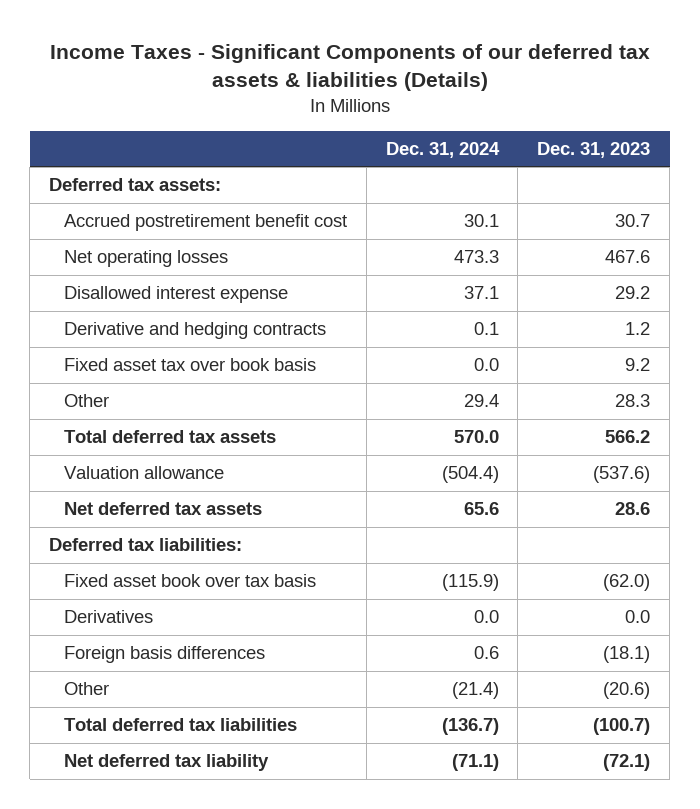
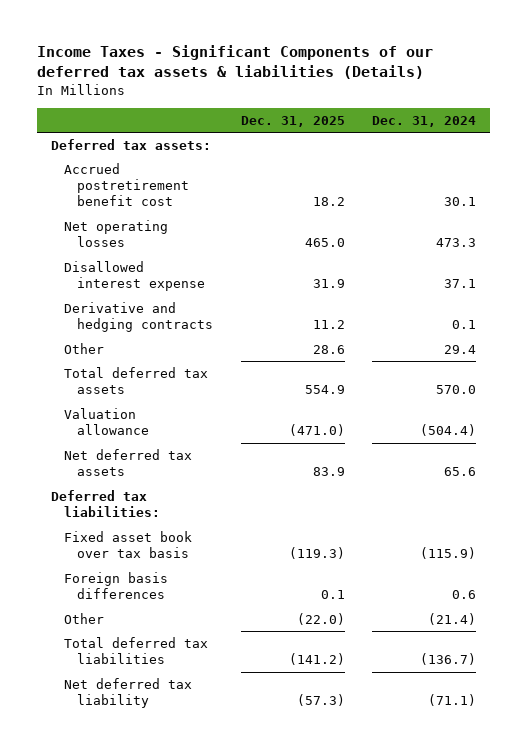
[537,141,651,158] Dec. 31, 2023 -> none
none -> [240,115,345,127] Dec. 31, 2025
[63,358,316,372] Fixed asset tax over book basis -> none
[63,610,153,624] Derivatives -> none

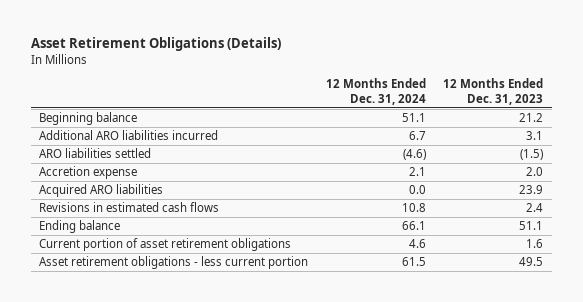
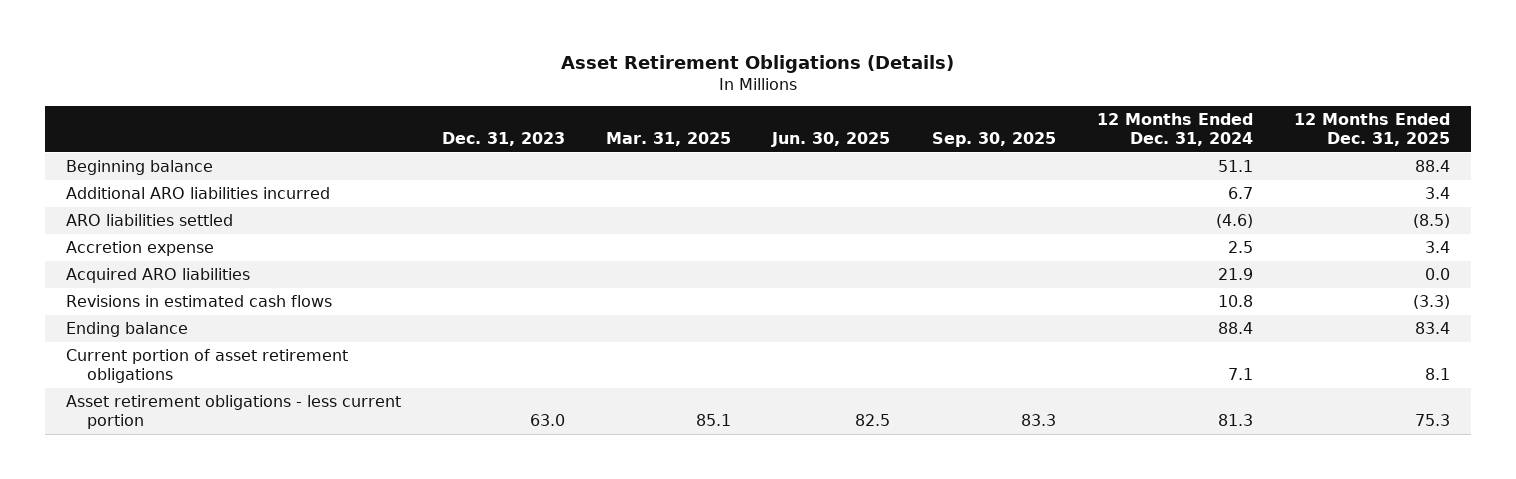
[443,78,544,105] 12 Months Ended Dec. 31, 2023 -> none
none -> [442,131,566,146] Dec. 31, 2023
none -> [606,131,732,146] Mar. 31, 2025
none -> [771,131,891,147] Jun. 30, 2025
none -> [931,131,1056,147] Sep. 30, 2025
none -> [1294,113,1451,146] 12 Months Ended Dec. 31, 2025
[408,167,426,177] 2.1 -> [1227,241,1253,254] 2.5
[408,185,426,195] 0.0 -> [1217,268,1253,281] 21.9
[401,221,426,231] 66.1 -> [1217,322,1253,335] 88.4
[408,239,426,249] 4.6 -> [1227,367,1253,380] 7.1
[401,257,426,267] 61.5 -> [1217,413,1253,426] 81.3

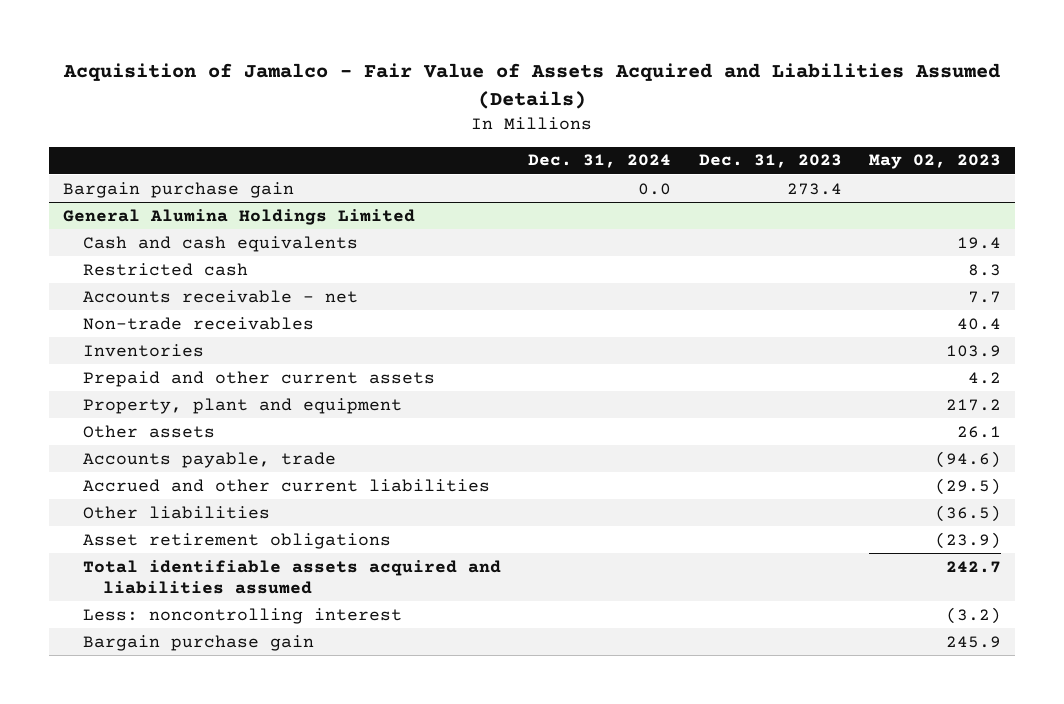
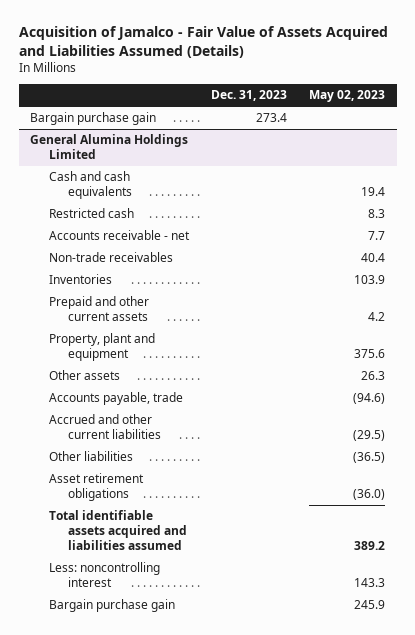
[528,154,672,169] Dec. 31, 2024 -> none
[946,398,1002,411] 217.2 -> [354,349,386,359] 375.6
[957,425,1002,438] 26.1 -> [361,371,386,381] 26.3
[935,531,1002,549] (23.9) -> [353,489,386,501] (36.0)
[946,560,1002,573] 242.7 -> [354,541,386,551] 389.2
[946,606,1002,624] (3.2) -> [354,578,386,588] 143.3

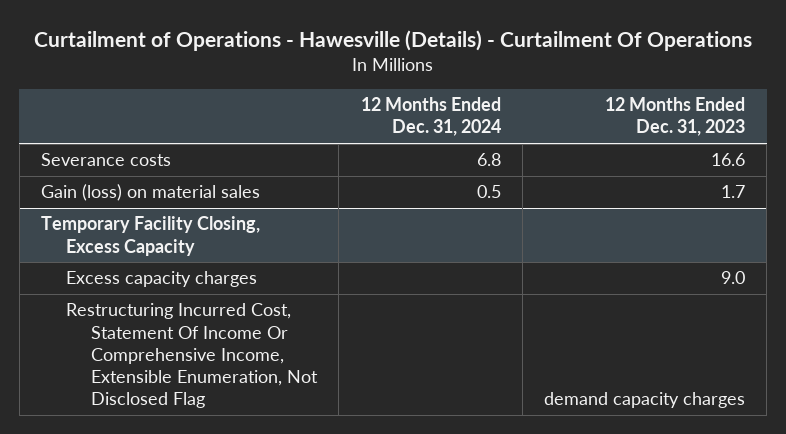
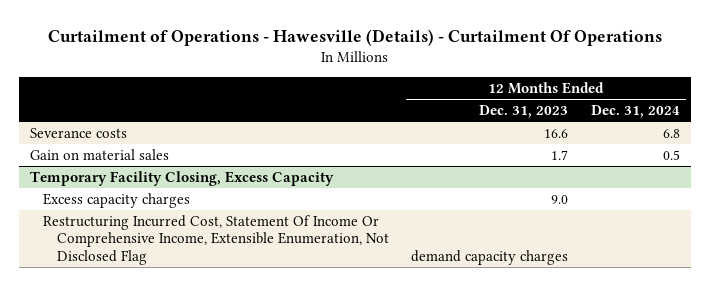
[41,184,261,202] Gain (loss) on material sales -> [30,148,170,160] Gain on material sales

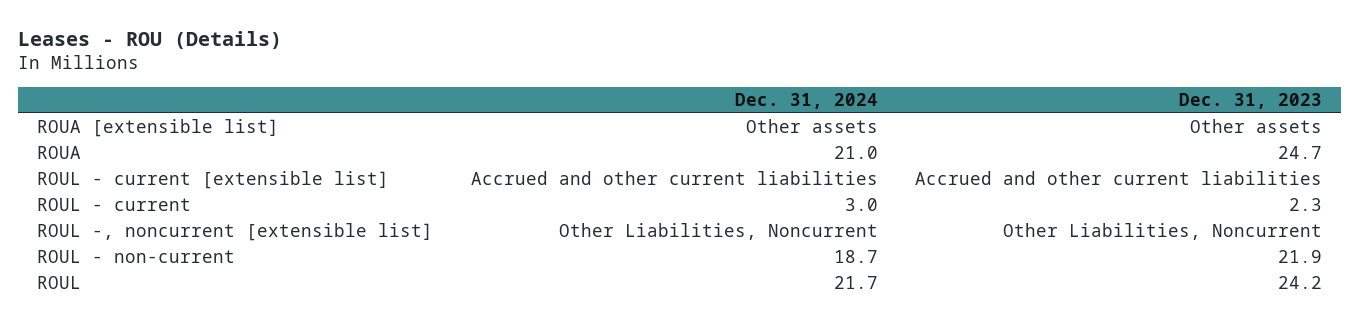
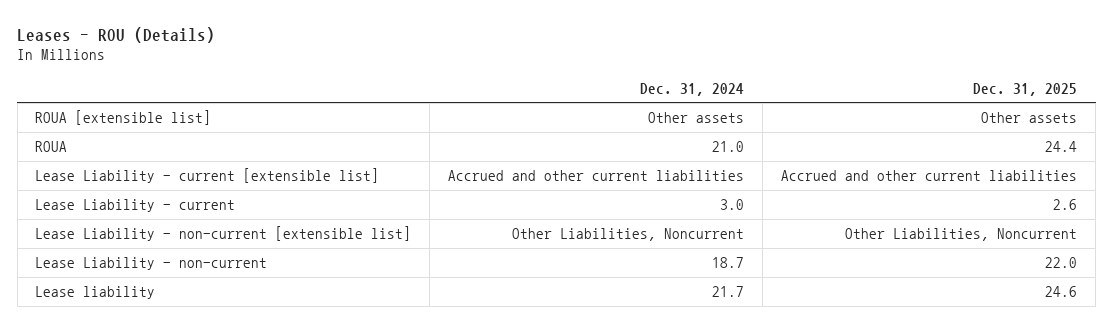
[1179,93,1323,110] Dec. 31, 2023 -> none
none -> [973,82,1078,96] Dec. 31, 2025
[37,171,390,190] ROUL - current [extensible list] -> [35,167,380,183] Lease Liability - current [extensible list]
[37,198,192,212] ROUL - current -> [35,198,236,212] Lease Liability - current
[37,223,434,242] ROUL -, noncurrent [extensible list] -> [35,225,412,241] Lease Liability - non-current [extensible list]
[37,250,236,264] ROUL - non-current -> [35,256,268,270] Lease Liability - non-current
[37,276,82,290] ROUL -> [35,285,156,299] Lease liability

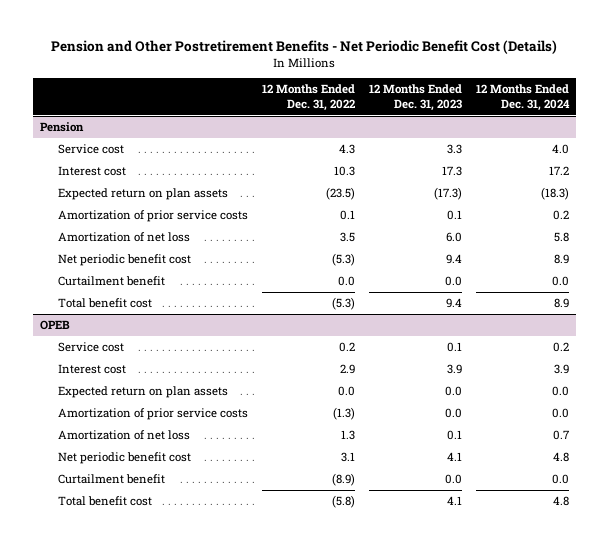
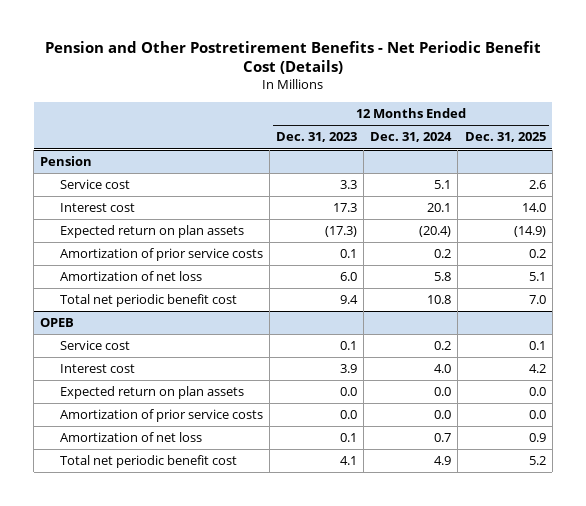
[261,84,355,111] 12 Months Ended Dec. 31, 2022 -> none
none -> [464,132,546,143] Dec. 31, 2025
[551,144,569,155] 4.0 -> [434,180,452,190] 5.1
[548,166,569,176] 17.2 -> [427,203,452,213] 20.1
[540,187,569,201] (18.3) -> [419,226,452,238] (20.4)
[57,276,165,287] Curtailment benefit -> none
[57,298,152,309] Total benefit cost -> none
[57,254,191,267] Net periodic benefit cost -> [59,294,237,308] Total net periodic benefit cost
[553,254,569,265] 8.9 -> [427,295,452,305] 10.8
[553,364,569,375] 3.9 -> [434,364,452,374] 4.0
[57,474,165,485] Curtailment benefit -> none
[57,496,152,507] Total benefit cost -> none
[57,452,191,465] Net periodic benefit cost -> [59,455,237,469] Total net periodic benefit cost
[552,452,569,463] 4.8 -> [434,456,452,466] 4.9

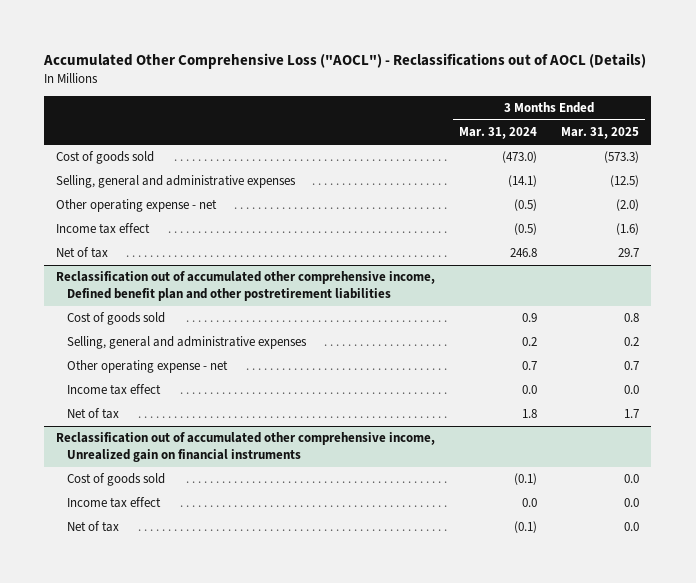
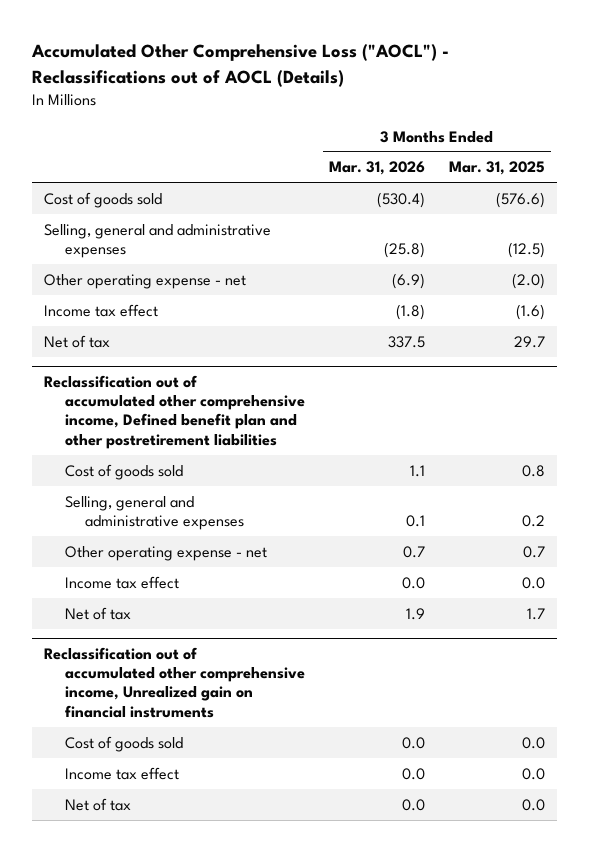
[459,127,538,140] Mar. 31, 2024 -> none
none -> [328,161,425,176] Mar. 31, 2026
[604,151,640,164] (573.3) -> [495,191,545,208] (576.6)

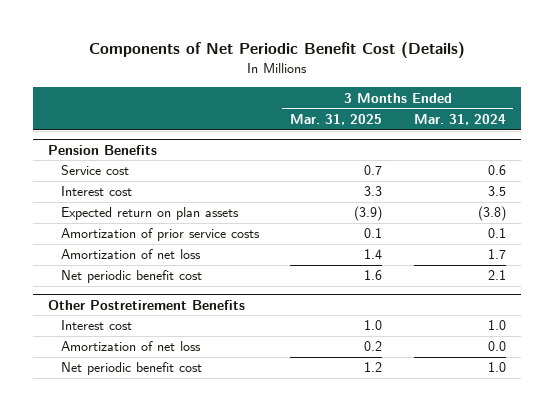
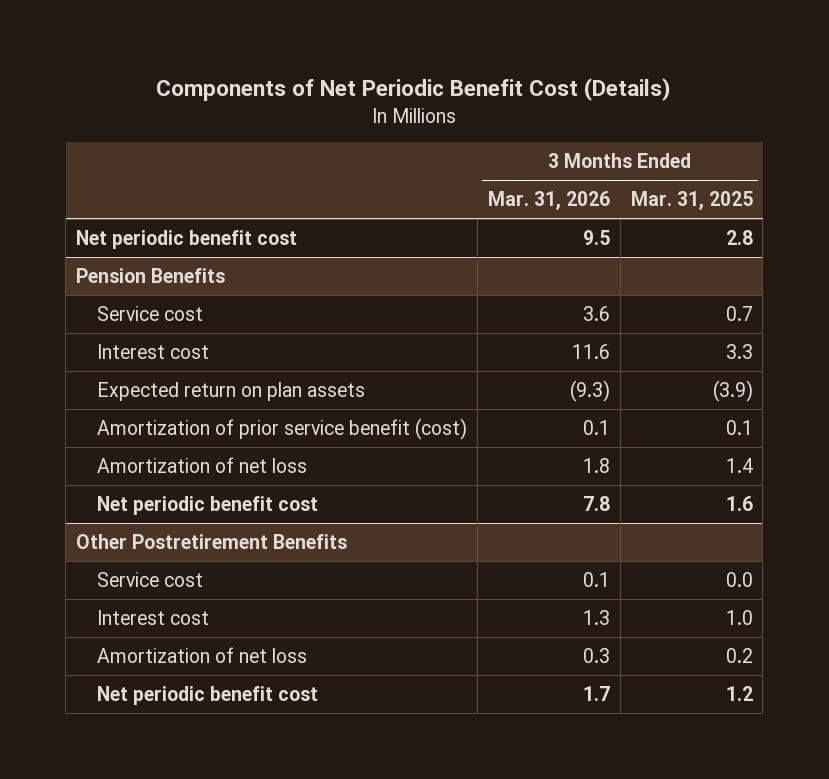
[413,114,506,126] Mar. 31, 2024 -> none
none -> [487,191,610,211] Mar. 31, 2026
none -> [76,229,298,249] Net periodic benefit cost
[60,228,260,242] Amortization of prior service costs -> [96,417,467,440] Amortization of prior service benefit (cost)
none -> [96,571,203,587] Service cost

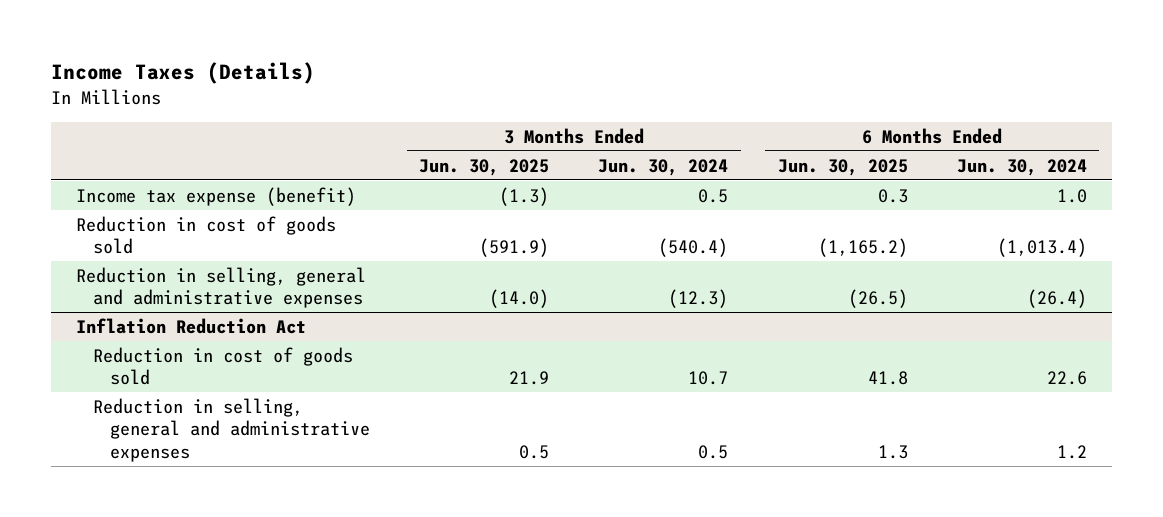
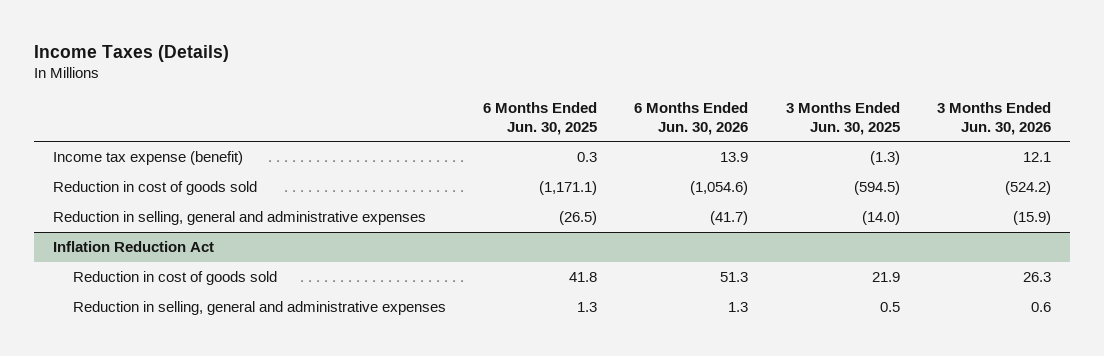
[598,158,729,176] Jun. 30, 2024 -> none
[957,158,1088,176] Jun. 30, 2024 -> none
none -> [634,102,749,135] 6 Months Ended Jun. 30, 2026
none -> [937,102,1052,135] 3 Months Ended Jun. 30, 2026
[479,238,550,258] (591.9) -> [853,181,900,196] (594.5)
[817,238,908,258] (1,165.2) -> [539,181,598,196] (1,171.1)

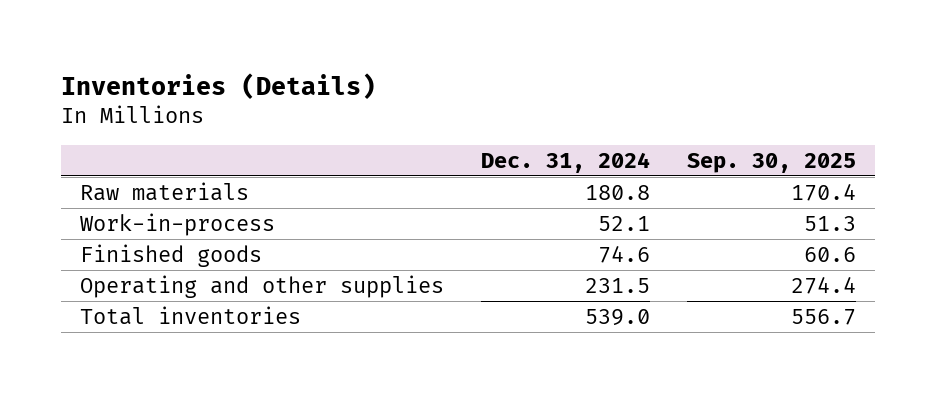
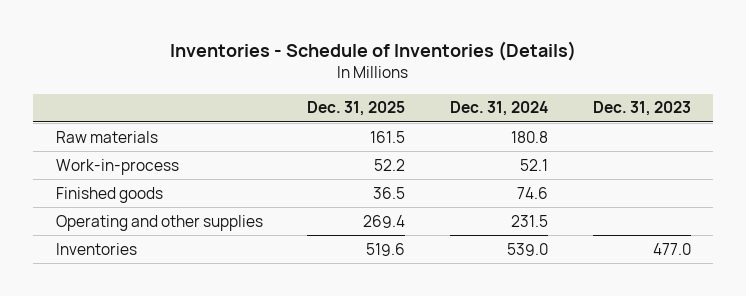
[61,72,377,99] Inventories (Details) -> [170,41,577,62] Inventories - Schedule of Inventories (Details)
[687,152,857,173] Sep. 30, 2025 -> none
none -> [307,101,406,117] Dec. 31, 2025
none -> [592,101,691,117] Dec. 31, 2023
[79,305,301,325] Total inventories -> [55,242,137,255] Inventories

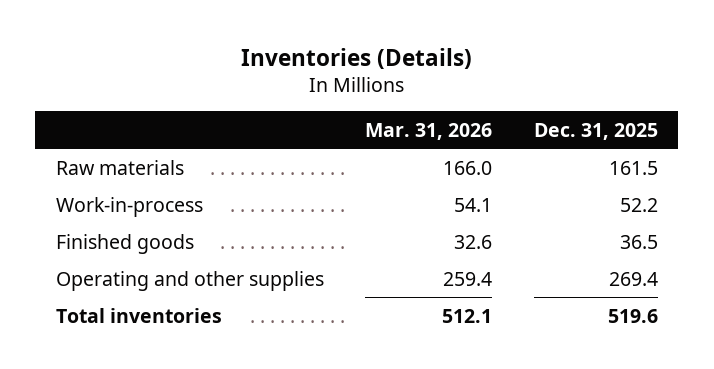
[170,41,577,62] Inventories - Schedule of Inventories (Details) -> [240,47,472,69] Inventories (Details)
[449,101,548,117] Dec. 31, 2024 -> none
[592,101,691,117] Dec. 31, 2023 -> none
none -> [365,122,493,140] Mar. 31, 2026
[55,242,137,255] Inventories -> [56,307,223,323] Total inventories

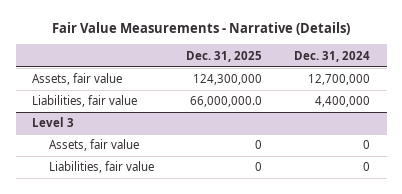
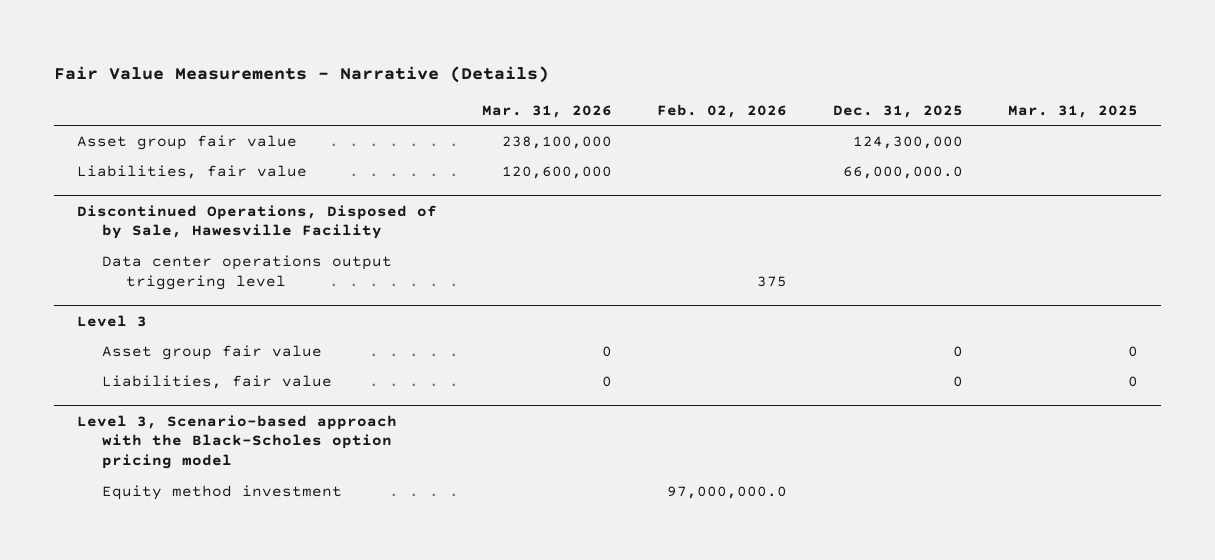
[294,50,371,62] Dec. 31, 2024 -> none
none -> [482,104,613,118] Mar. 31, 2026
none -> [657,103,788,118] Feb. 02, 2026
none -> [1008,104,1139,118] Mar. 31, 2025
[31,73,122,86] Assets, fair value -> [76,134,297,150] Asset group fair value
none -> [76,204,437,240] Discontinued Operations, Disposed of by Sale, Hawesville Facility
none -> [101,254,392,290] Data center operations output triggering level
[48,139,139,152] Assets, fair value -> [101,344,322,360] Asset group fair value
none -> [76,414,397,470] Level 3, Scenario-based approach with the Black-Scholes option pricing model
none -> [101,484,342,500] Equity method investment

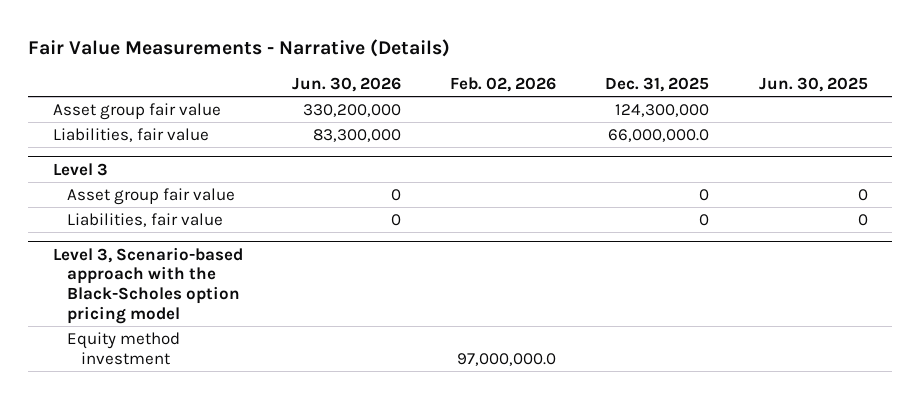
[482,104,613,118] Mar. 31, 2026 -> none
[1008,104,1139,118] Mar. 31, 2025 -> none
none -> [292,77,402,93] Jun. 30, 2026
none -> [758,77,868,93] Jun. 30, 2025
[76,204,437,240] Discontinued Operations, Disposed of by Sale, Hawesville Facility -> none
[101,254,392,290] Data center operations output triggering level -> none

